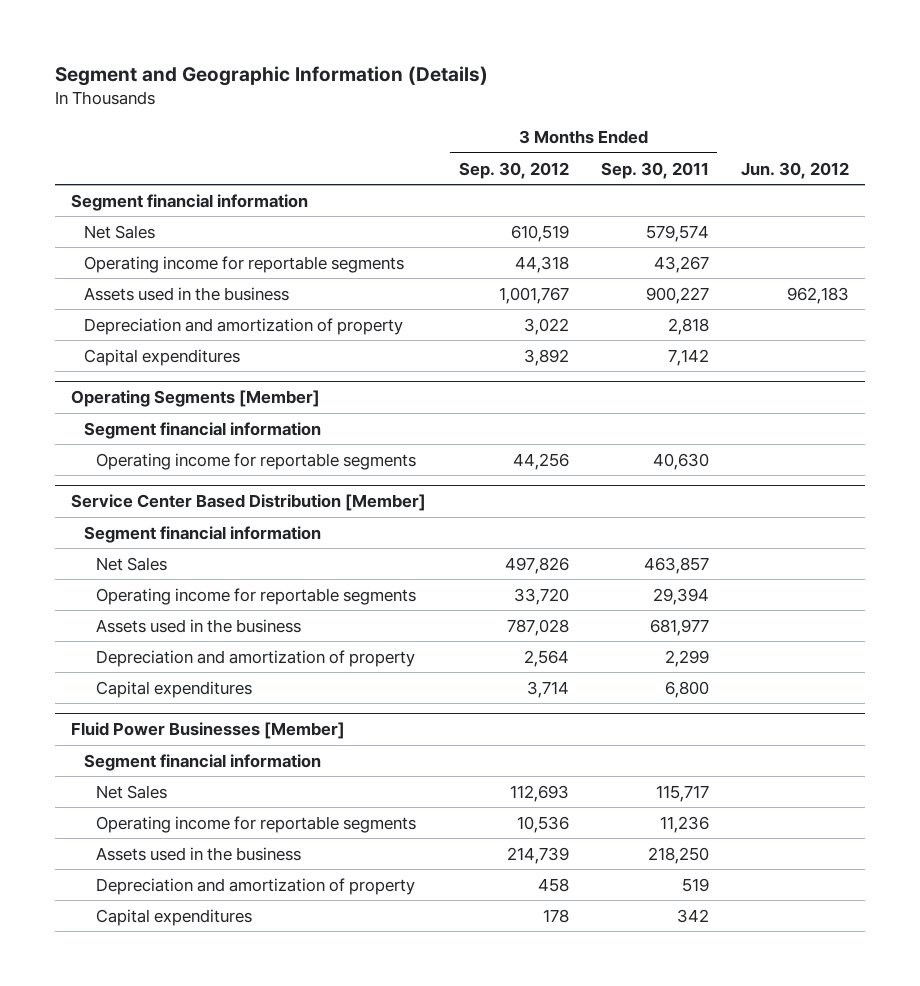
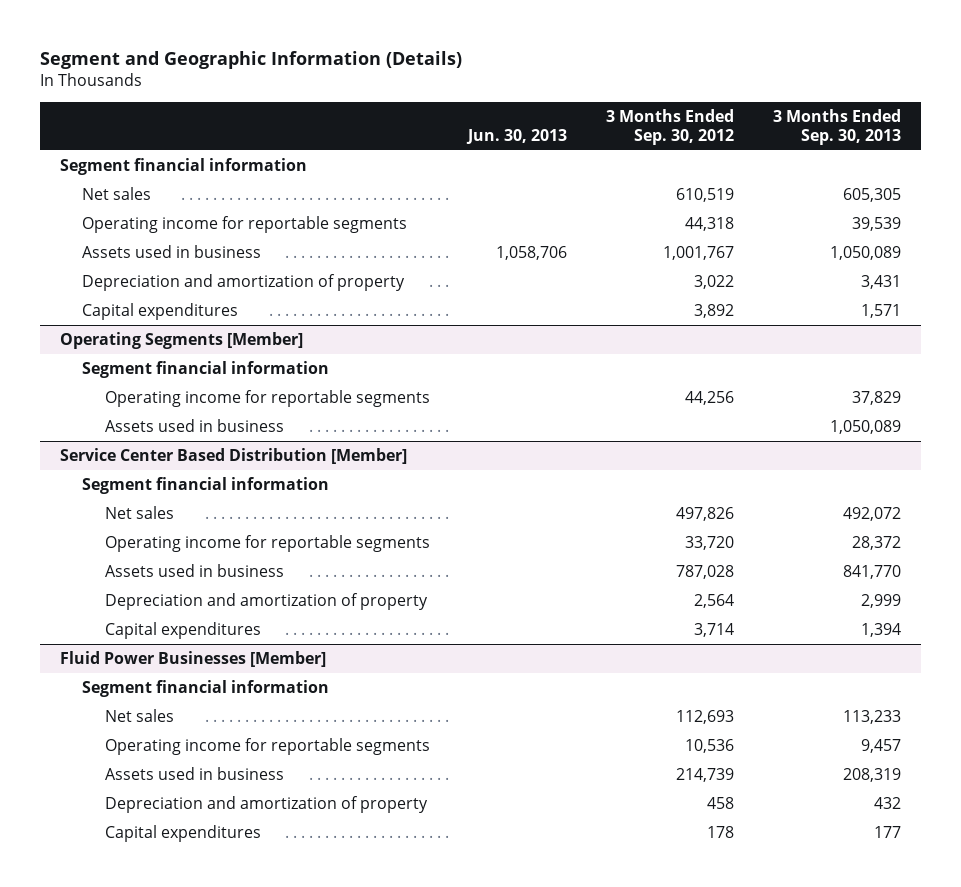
[600,161,709,179] Sep. 30, 2011 -> none
[741,161,850,179] Jun. 30, 2012 -> none
none -> [466,128,568,144] Jun. 30, 2013
none -> [773,108,902,145] 3 Months Ended Sep. 30, 2013
[83,224,155,239] Net Sales -> [82,187,152,201] Net sales
[83,286,289,301] Assets used in the business -> [82,245,262,259] Assets used in business
none -> [104,419,284,433] Assets used in business
[96,556,168,571] Net Sales -> [104,506,174,520] Net sales
[96,618,302,633] Assets used in the business -> [104,564,284,578] Assets used in business
[96,784,168,799] Net Sales -> [104,709,174,723] Net sales
[96,846,302,861] Assets used in the business -> [104,767,284,781] Assets used in business

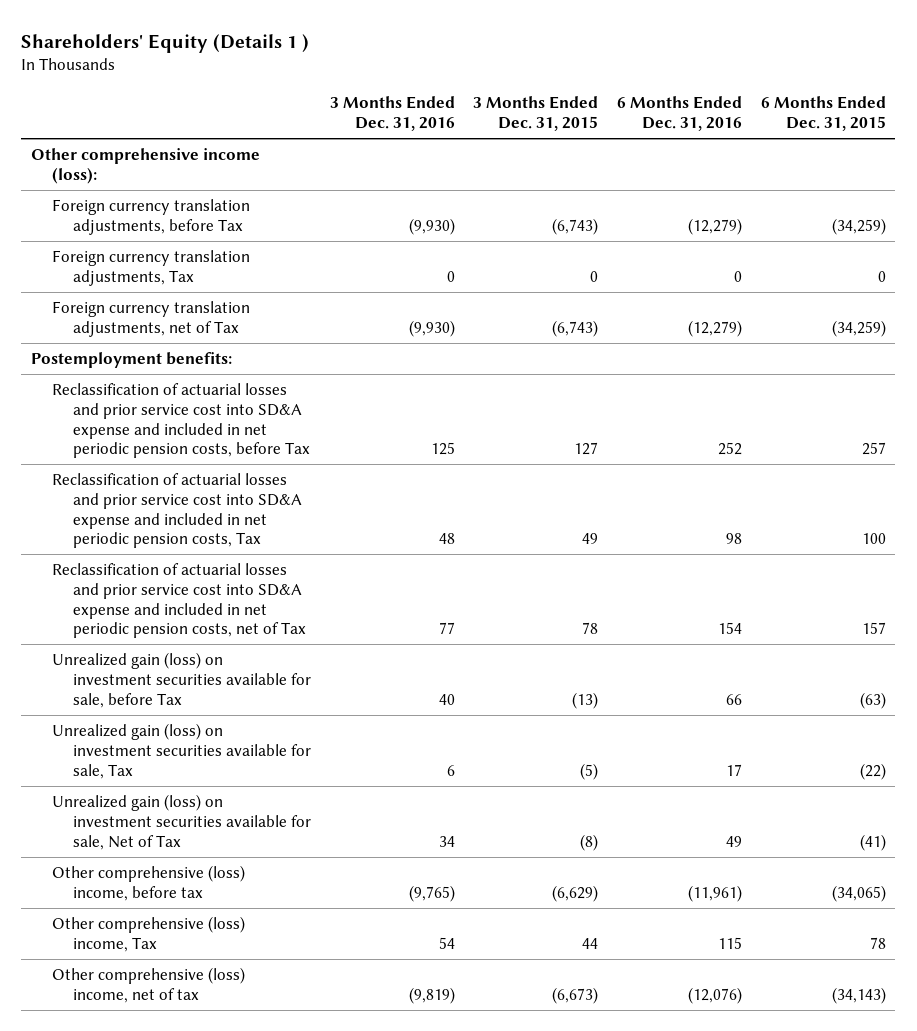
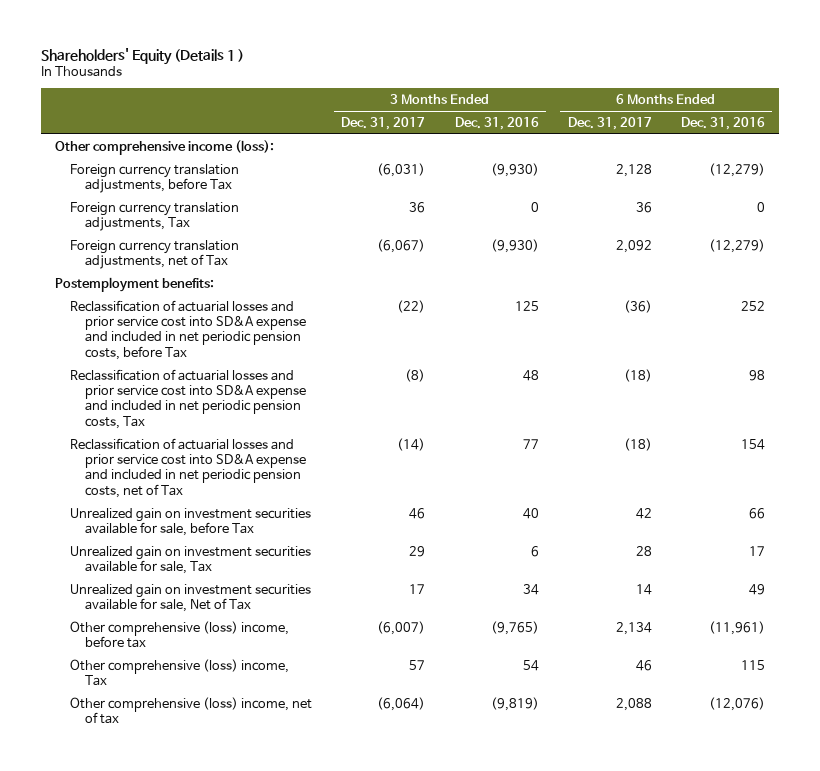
[473,96,599,132] 3 Months Ended Dec. 31, 2015 -> none
[760,96,886,132] 6 Months Ended Dec. 31, 2015 -> none
none -> [341,116,426,130] Dec. 31, 2017
none -> [567,116,652,130] Dec. 31, 2017
[51,652,311,708] Unrealized gain (loss) on investment securities available for sale, before Tax -> [70,507,312,537] Unrealized gain on investment securities available for sale, before Tax
[51,723,311,779] Unrealized gain (loss) on investment securities available for sale, Tax -> [70,545,312,575] Unrealized gain on investment securities available for sale, Tax
[51,794,311,850] Unrealized gain (loss) on investment securities available for sale, Net of Tax -> [70,583,312,613] Unrealized gain on investment securities available for sale, Net of Tax

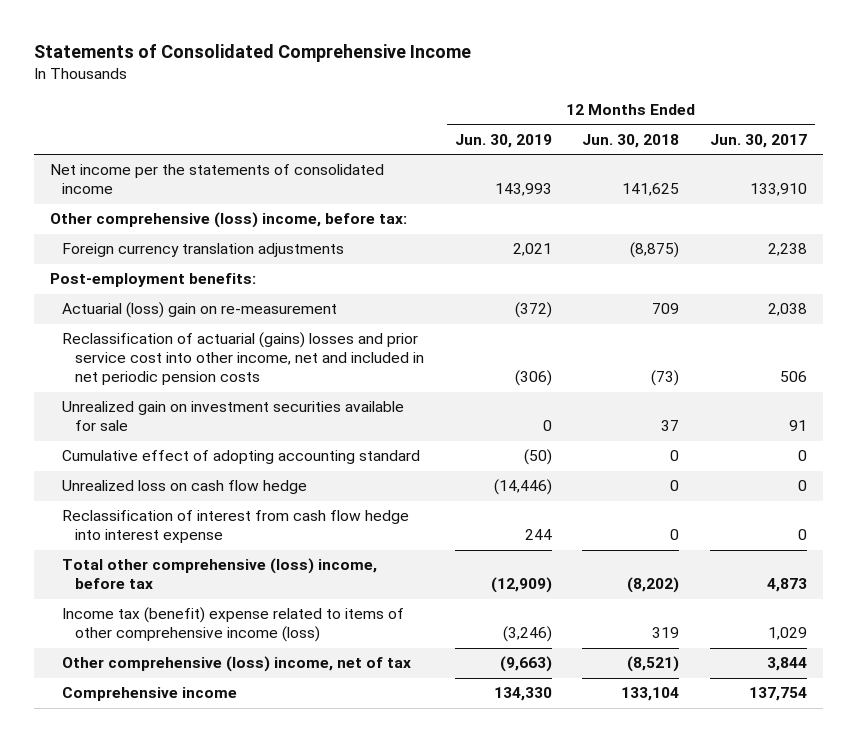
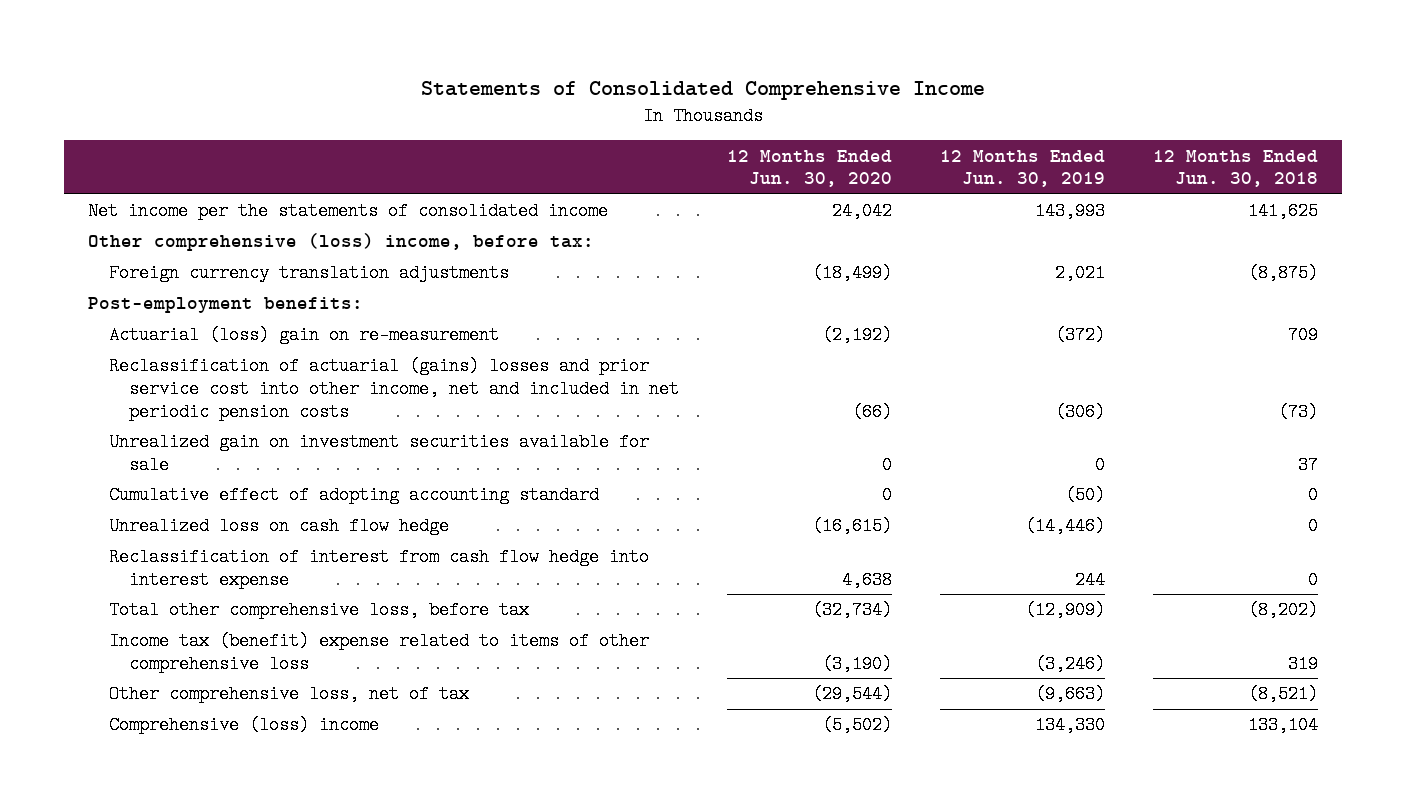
[710,133,808,148] Jun. 30, 2017 -> none
none -> [726,149,892,188] 12 Months Ended Jun. 30, 2020
[62,558,378,590] Total other comprehensive (loss) income, before tax -> [108,601,529,620] Total other comprehensive loss, before tax
[62,607,405,643] Income tax (benefit) expense related to items of other comprehensive income (loss) -> [108,632,649,673] Income tax (benefit) expense related to items of other comprehensive loss
[62,656,412,673] Other comprehensive (loss) income, net of tax -> [108,685,469,704] Other comprehensive loss, net of tax
[62,687,238,702] Comprehensive income -> [108,716,379,735] Comprehensive (loss) income

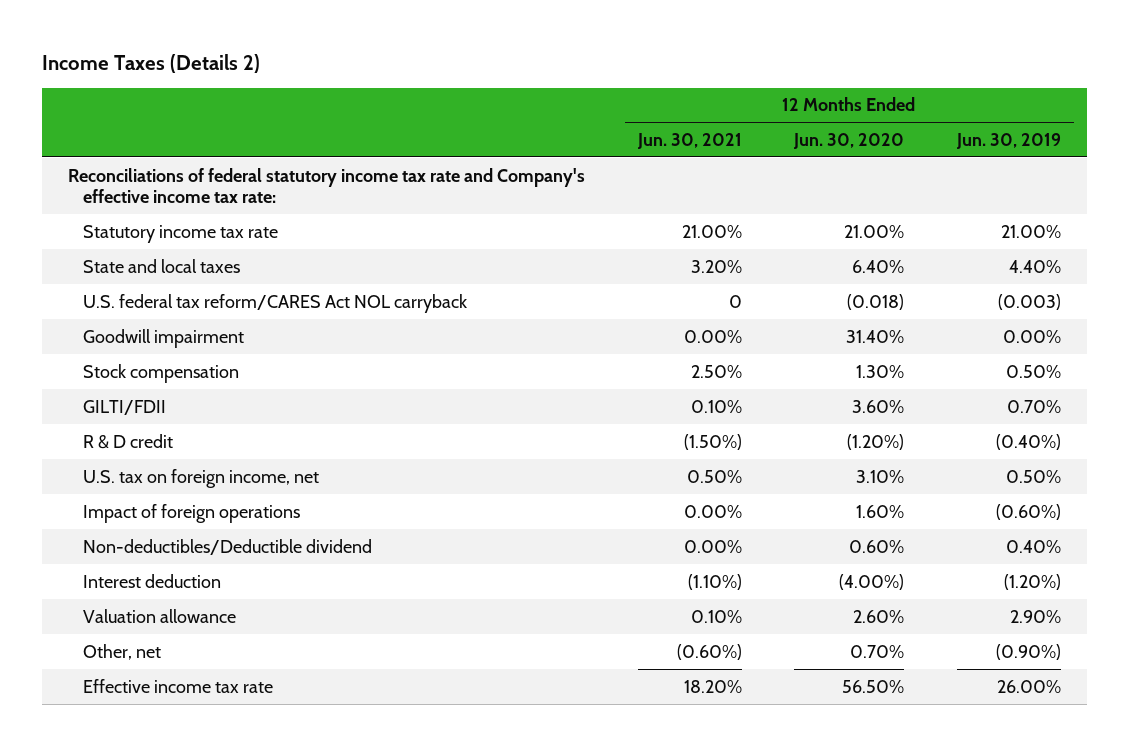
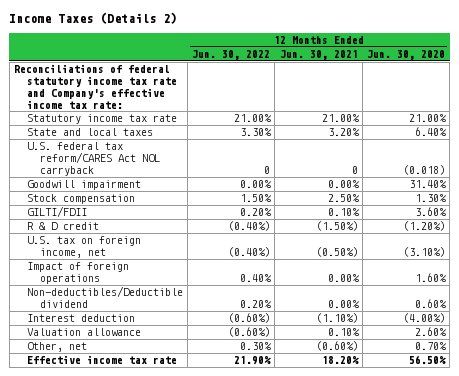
[955,132,1061,149] Jun. 30, 2019 -> none
none -> [192,50,271,61] Jun. 30, 2022
[686,469,742,483] 0.50% -> [315,247,358,258] (0.50%)
[856,469,905,483] 3.10% -> [403,247,446,258] (3.10%)

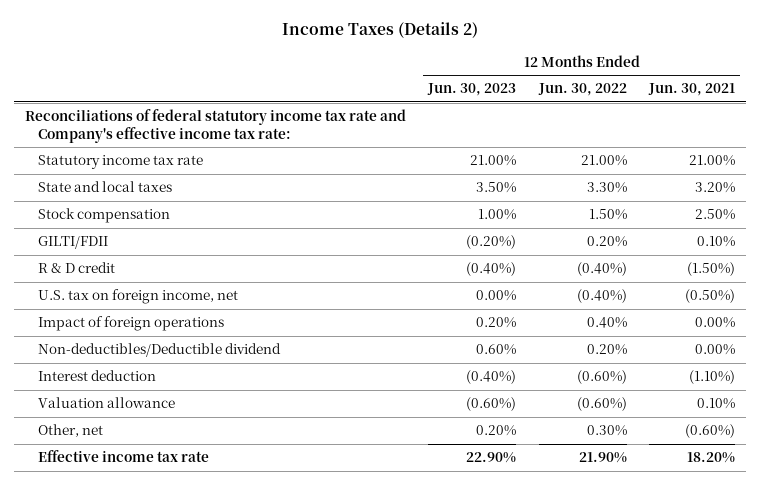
[367,50,446,61] Jun. 30, 2020 -> none
none -> [427,83,517,97] Jun. 30, 2023
[26,142,160,176] U.S. federal tax reform/CARES Act NOL carryback -> none
[26,180,141,191] Goodwill impairment -> none

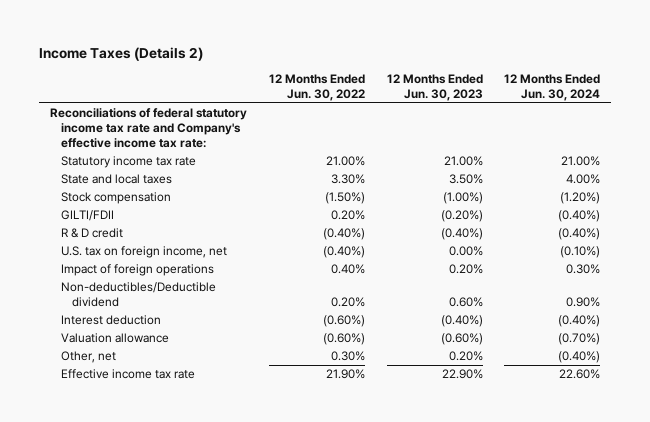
[647,83,735,97] Jun. 30, 2021 -> none
none -> [504,74,601,101] 12 Months Ended Jun. 30, 2024
[478,209,517,221] 1.00% -> [442,192,483,205] (1.00%)
[588,209,627,221] 1.50% -> [324,192,365,205] (1.50%)

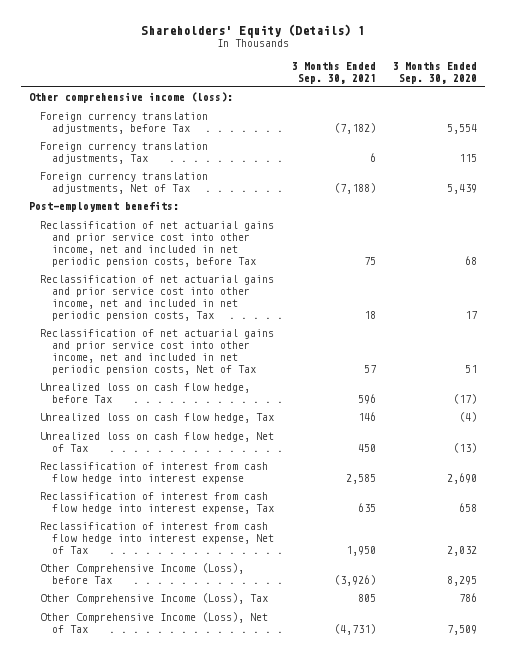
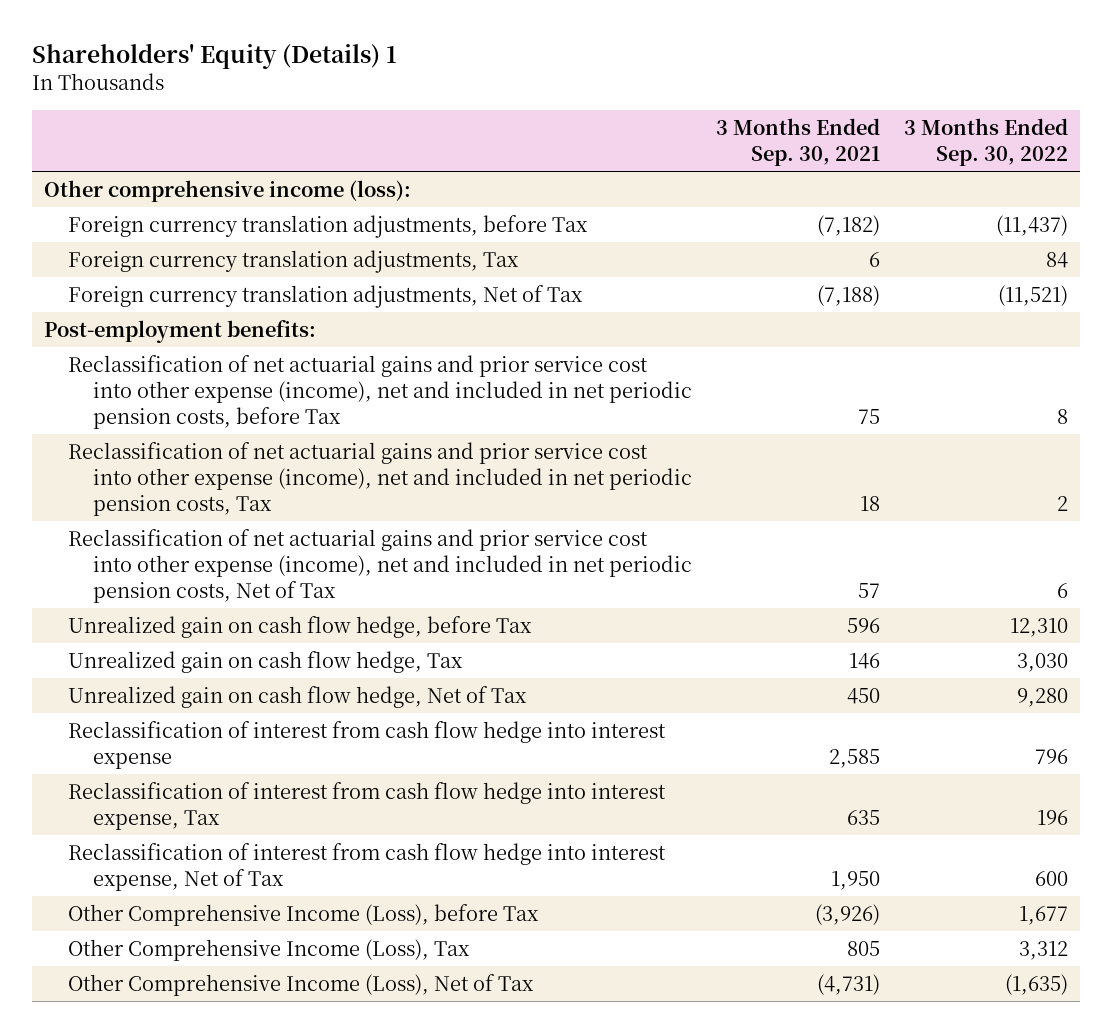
[392,61,477,84] 3 Months Ended Sep. 30, 2020 -> none
none -> [904,118,1069,167] 3 Months Ended Sep. 30, 2022
[40,221,275,267] Reclassification of net actuarial gains and prior service cost into other income, net and included in net periodic pension costs, before Tax -> [68,354,693,429] Reclassification of net actuarial gains and prior service cost into other expense (income), net and included in net periodic pension costs, before Tax
[40,275,275,321] Reclassification of net actuarial gains and prior service cost into other income, net and included in net periodic pension costs, Tax -> [68,441,693,516] Reclassification of net actuarial gains and prior service cost into other expense (income), net and included in net periodic pension costs, Tax
[40,329,275,375] Reclassification of net actuarial gains and prior service cost into other income, net and included in net periodic pension costs, Net of Tax -> [68,528,693,603] Reclassification of net actuarial gains and prior service cost into other expense (income), net and included in net periodic pension costs, Net of Tax
[40,383,251,404] Unrealized loss on cash flow hedge, before Tax -> [68,615,533,638] Unrealized gain on cash flow hedge, before Tax
[40,413,275,424] Unrealized loss on cash flow hedge, Tax -> [68,650,464,673] Unrealized gain on cash flow hedge, Tax
[40,432,275,453] Unrealized loss on cash flow hedge, Net of Tax -> [68,685,528,708] Unrealized gain on cash flow hedge, Net of Tax

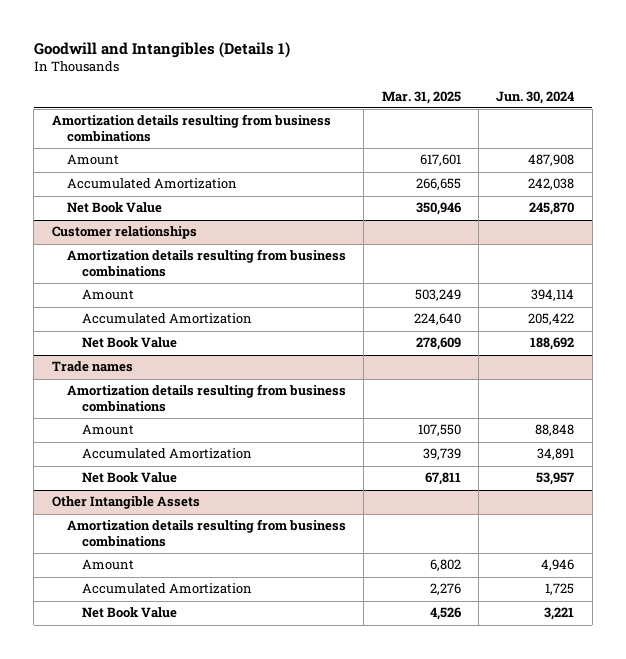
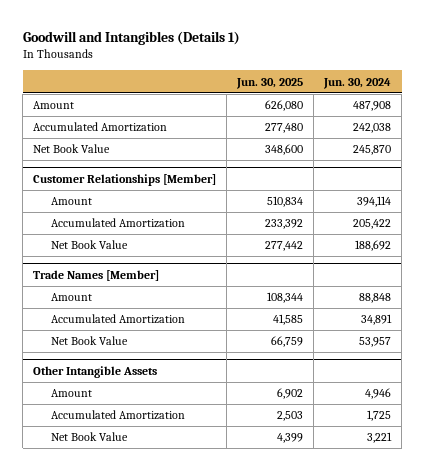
[381,90,461,104] Mar. 31, 2025 -> none
none -> [236,77,304,89] Jun. 30, 2025
[51,114,331,143] Amortization details resulting from business combinations -> none
[66,249,346,278] Amortization details resulting from business combinations -> none
[51,226,197,240] Customer relationships -> [33,173,217,186] Customer Relationships [Member]
[66,384,346,413] Amortization details resulting from business combinations -> none
[51,361,133,373] Trade names -> [33,269,160,281] Trade Names [Member]
[66,519,346,548] Amortization details resulting from business combinations -> none

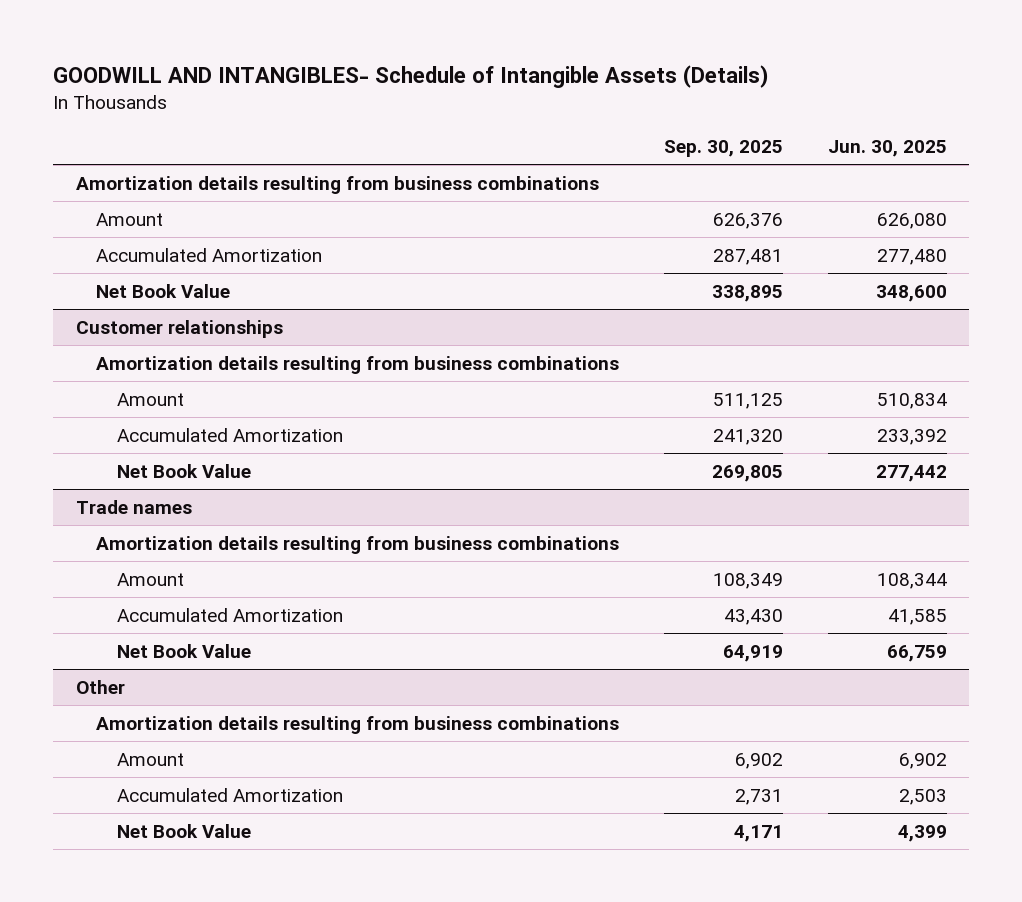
[22,30,240,45] Goodwill and Intangibles (Details 1) -> [53,65,770,89] GOODWILL AND INTANGIBLES- Schedule of Intangible Assets (Details)
[323,77,392,89] Jun. 30, 2024 -> none
none -> [663,140,783,158] Sep. 30, 2025
none -> [75,175,599,194] Amortization details resulting from business combinations
[33,173,217,186] Customer Relationships [Member] -> [75,319,283,338] Customer relationships
none -> [96,355,620,374] Amortization details resulting from business combinations
[33,269,160,281] Trade Names [Member] -> [75,499,192,514] Trade names
none -> [96,535,620,554] Amortization details resulting from business combinations
[33,365,158,378] Other Intangible Assets -> [75,679,125,694] Other
none -> [96,715,620,734] Amortization details resulting from business combinations

